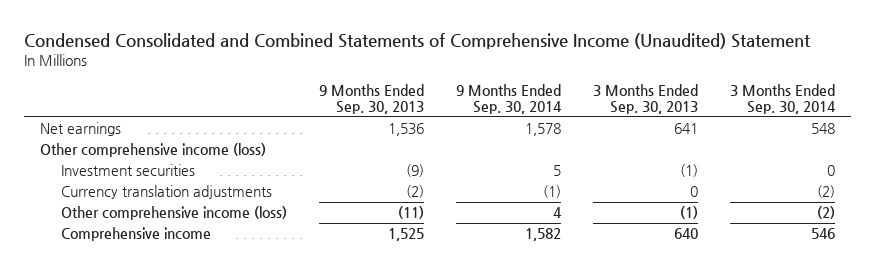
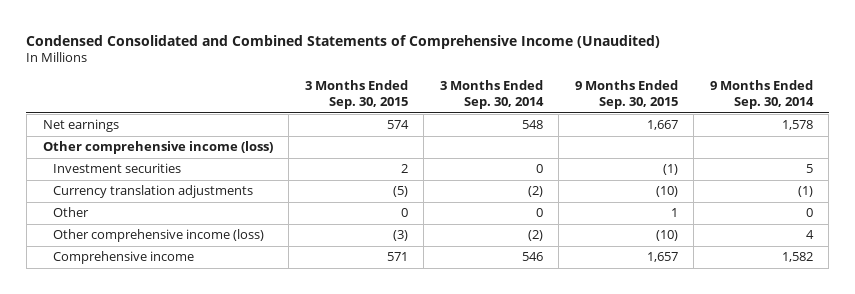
[23,32,811,49] Condensed Consolidated and Combined Statements of Comprehensive Income (Unaudited) Statement -> [26,34,661,49] Condensed Consolidated and Combined Statements of Comprehensive Income (Unaudited)
[318,83,424,115] 9 Months Ended Sep. 30, 2013 -> none
[592,83,698,115] 3 Months Ended Sep. 30, 2013 -> none
none -> [304,80,408,110] 3 Months Ended Sep. 30, 2015
none -> [574,80,678,110] 9 Months Ended Sep. 30, 2015
none -> [53,207,90,218] Other

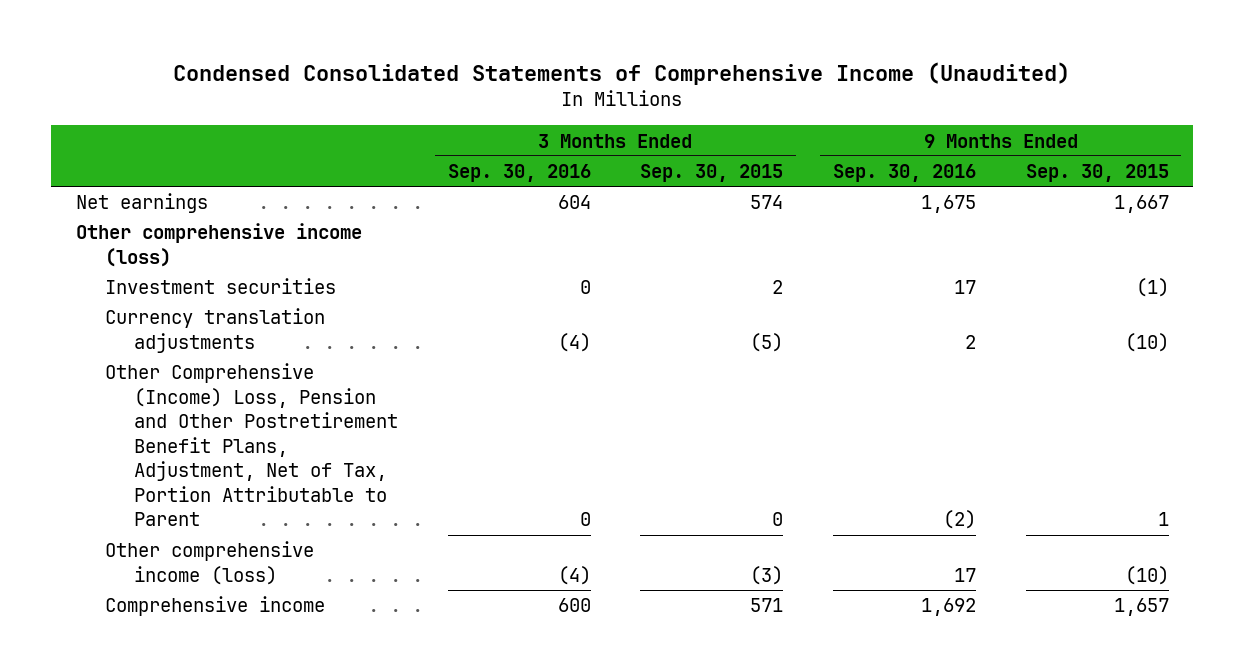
[26,34,661,49] Condensed Consolidated and Combined Statements of Comprehensive Income (Unaudited) -> [173,61,1071,85] Condensed Consolidated Statements of Comprehensive Income (Unaudited)
[439,80,544,110] 3 Months Ended Sep. 30, 2014 -> none
[709,80,814,110] 9 Months Ended Sep. 30, 2014 -> none
none -> [447,164,591,183] Sep. 30, 2016
none -> [832,164,976,183] Sep. 30, 2016
[53,207,90,218] Other -> none
none -> [104,363,398,527] Other Comprehensive (Income) Loss, Pension and Other Postretirement Benefit Plans, Adjustment, Net of Tax, Portion Attributable to Parent

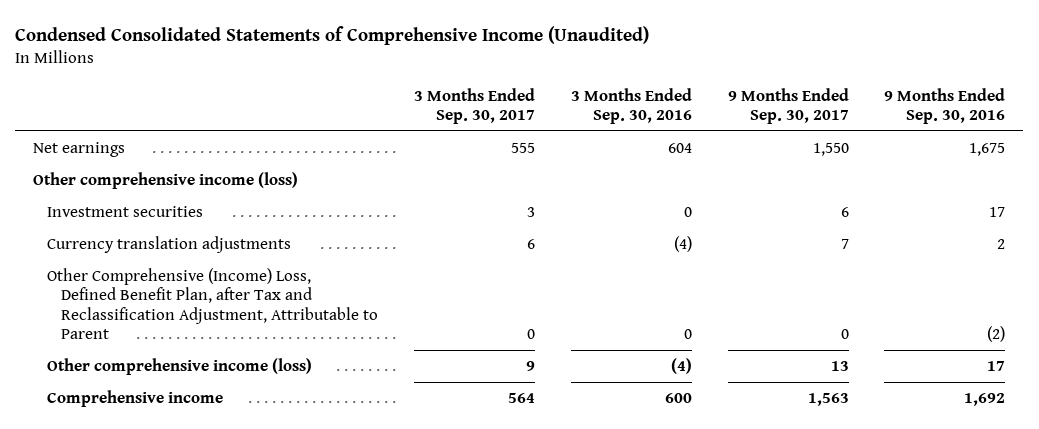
[640,164,784,183] Sep. 30, 2015 -> none
[1025,164,1169,183] Sep. 30, 2015 -> none
none -> [413,87,535,124] 3 Months Ended Sep. 30, 2017
none -> [727,87,849,124] 9 Months Ended Sep. 30, 2017
[104,363,398,527] Other Comprehensive (Income) Loss, Pension and Other Postretirement Benefit Plans, Adjustment, Net of Tax, Portion Attributable to Parent -> [47,268,379,339] Other Comprehensive (Income) Loss, Defined Benefit Plan, after Tax and Reclassification Adjustment, Attributable to Parent

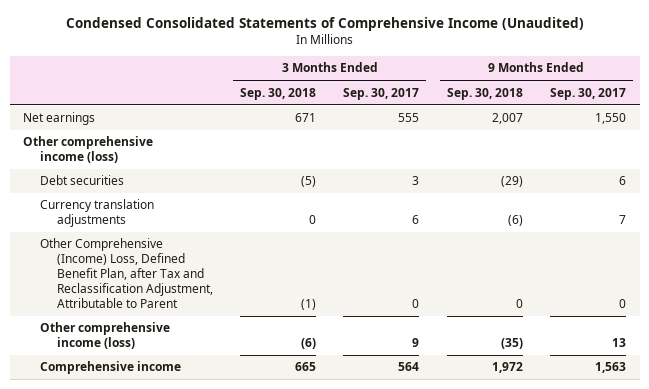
[570,87,692,124] 3 Months Ended Sep. 30, 2016 -> none
[884,87,1006,124] 9 Months Ended Sep. 30, 2016 -> none
none -> [240,87,317,100] Sep. 30, 2018
none -> [446,87,523,100] Sep. 30, 2018
[47,206,204,218] Investment securities -> [40,175,125,186] Debt securities

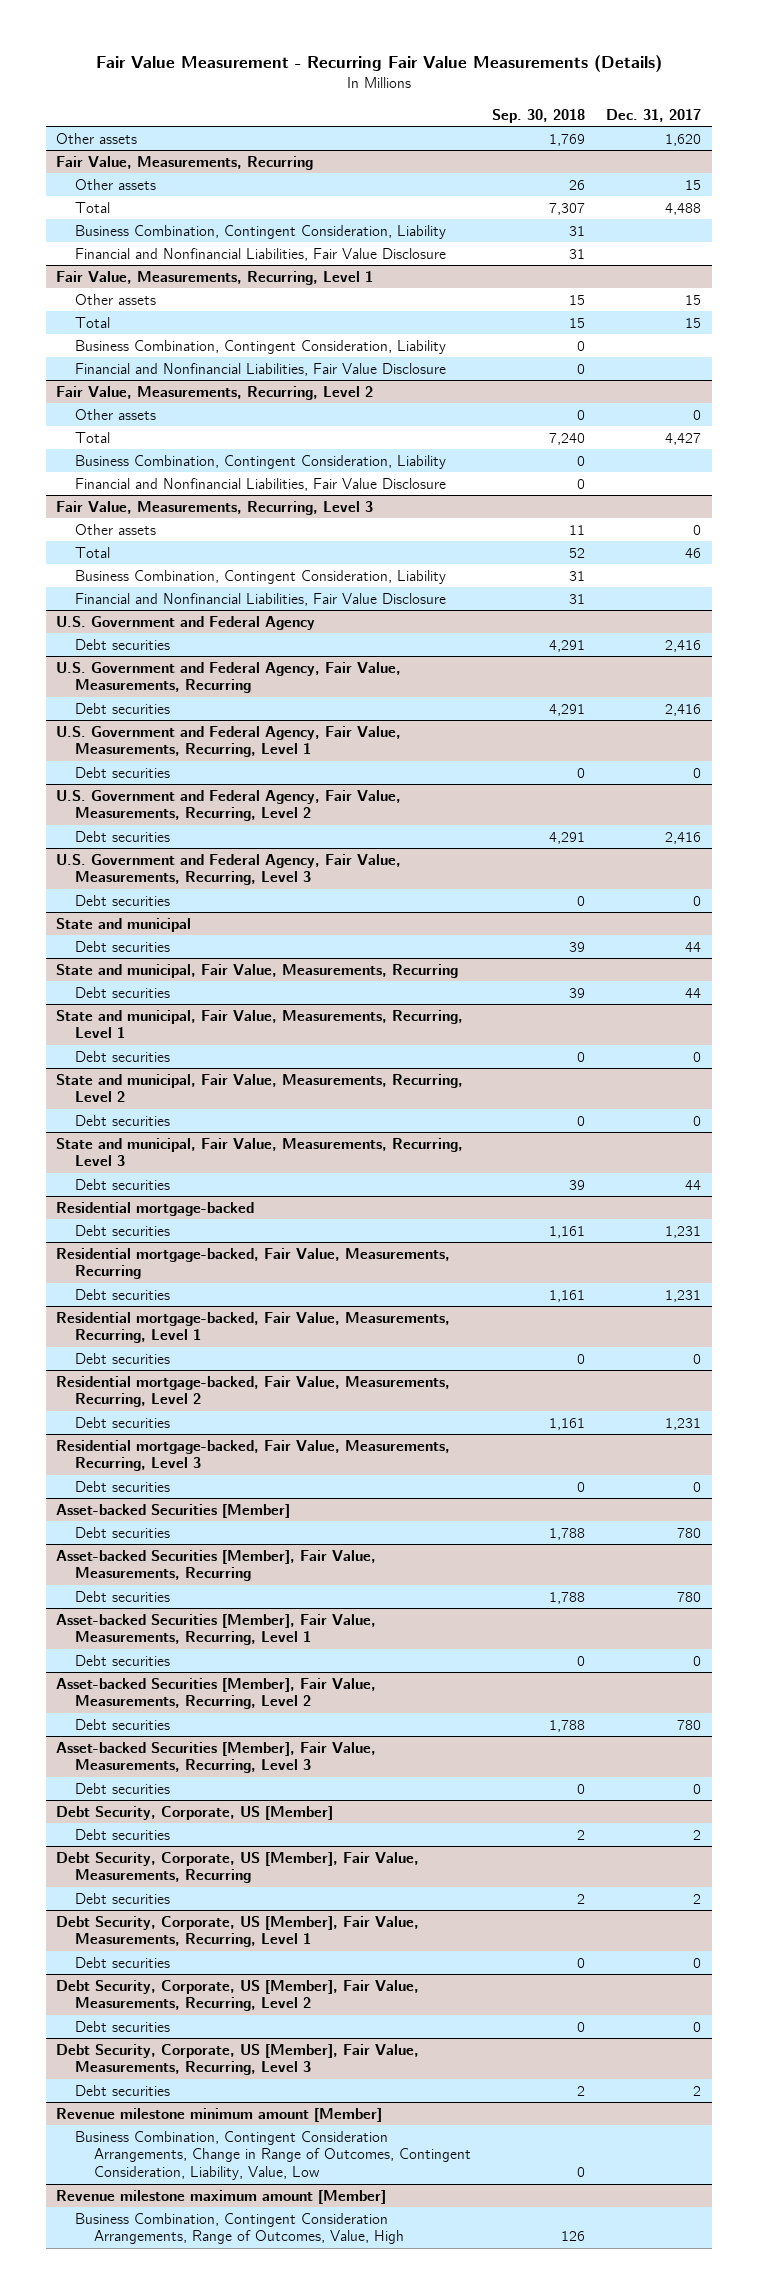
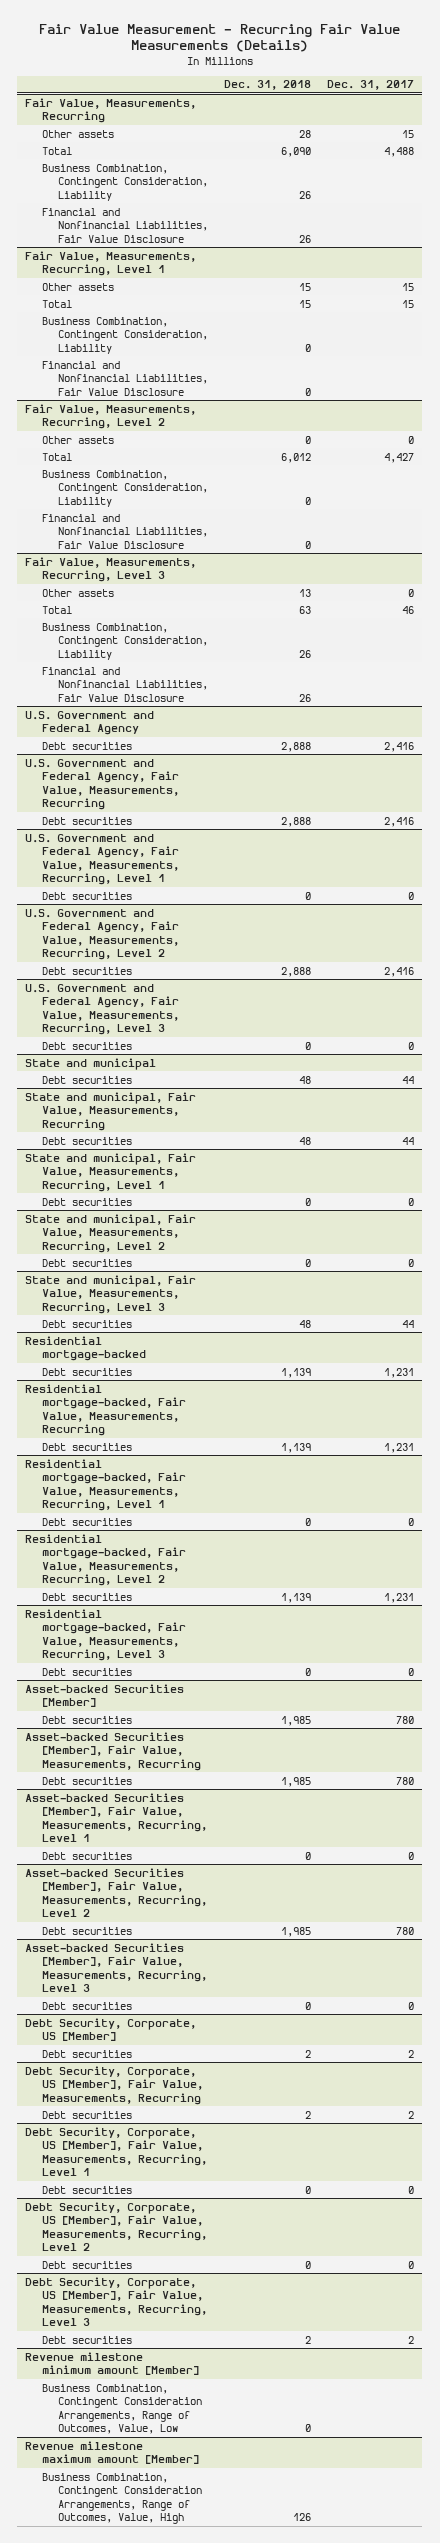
[492,108,586,123] Sep. 30, 2018 -> none
none -> [224,80,312,91] Dec. 31, 2018
[56,132,138,144] Other assets -> none
[75,2130,472,2181] Business Combination, Contingent Consideration Arrangements, Change in Range of Outcomes, Contingent Consideration, Liability, Value, Low -> [41,2383,203,2435] Business Combination, Contingent Consideration Arrangements, Range of Outcomes, Value, Low

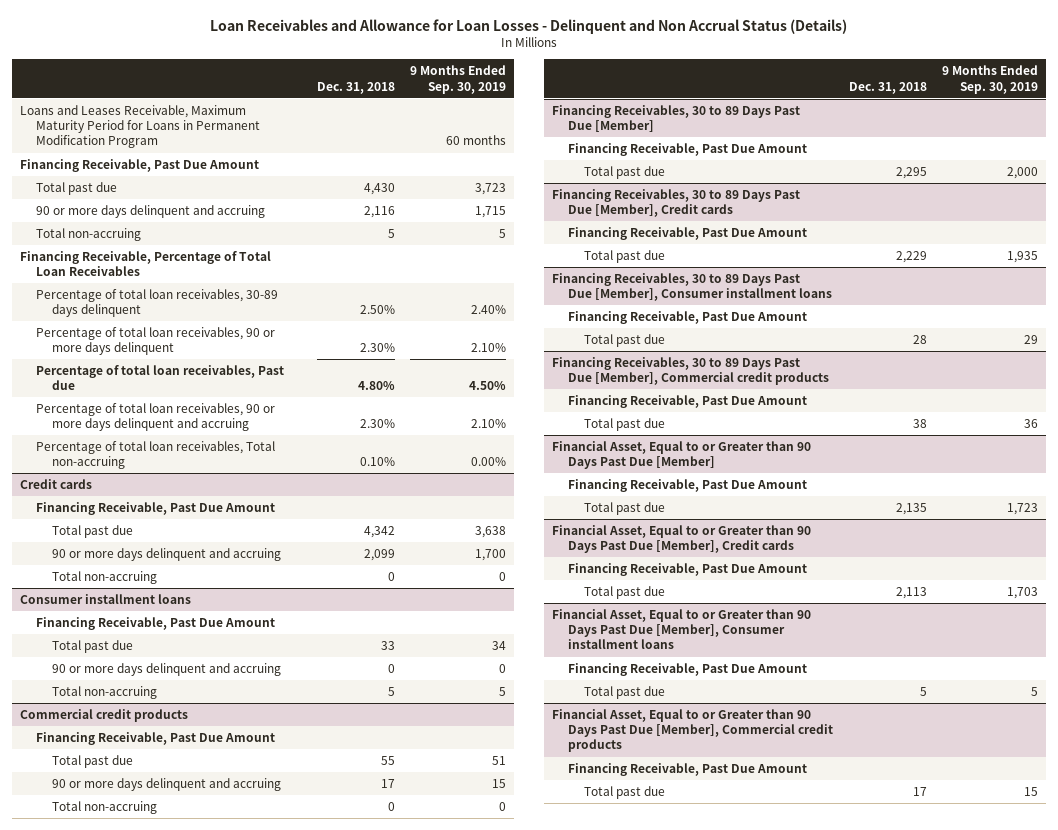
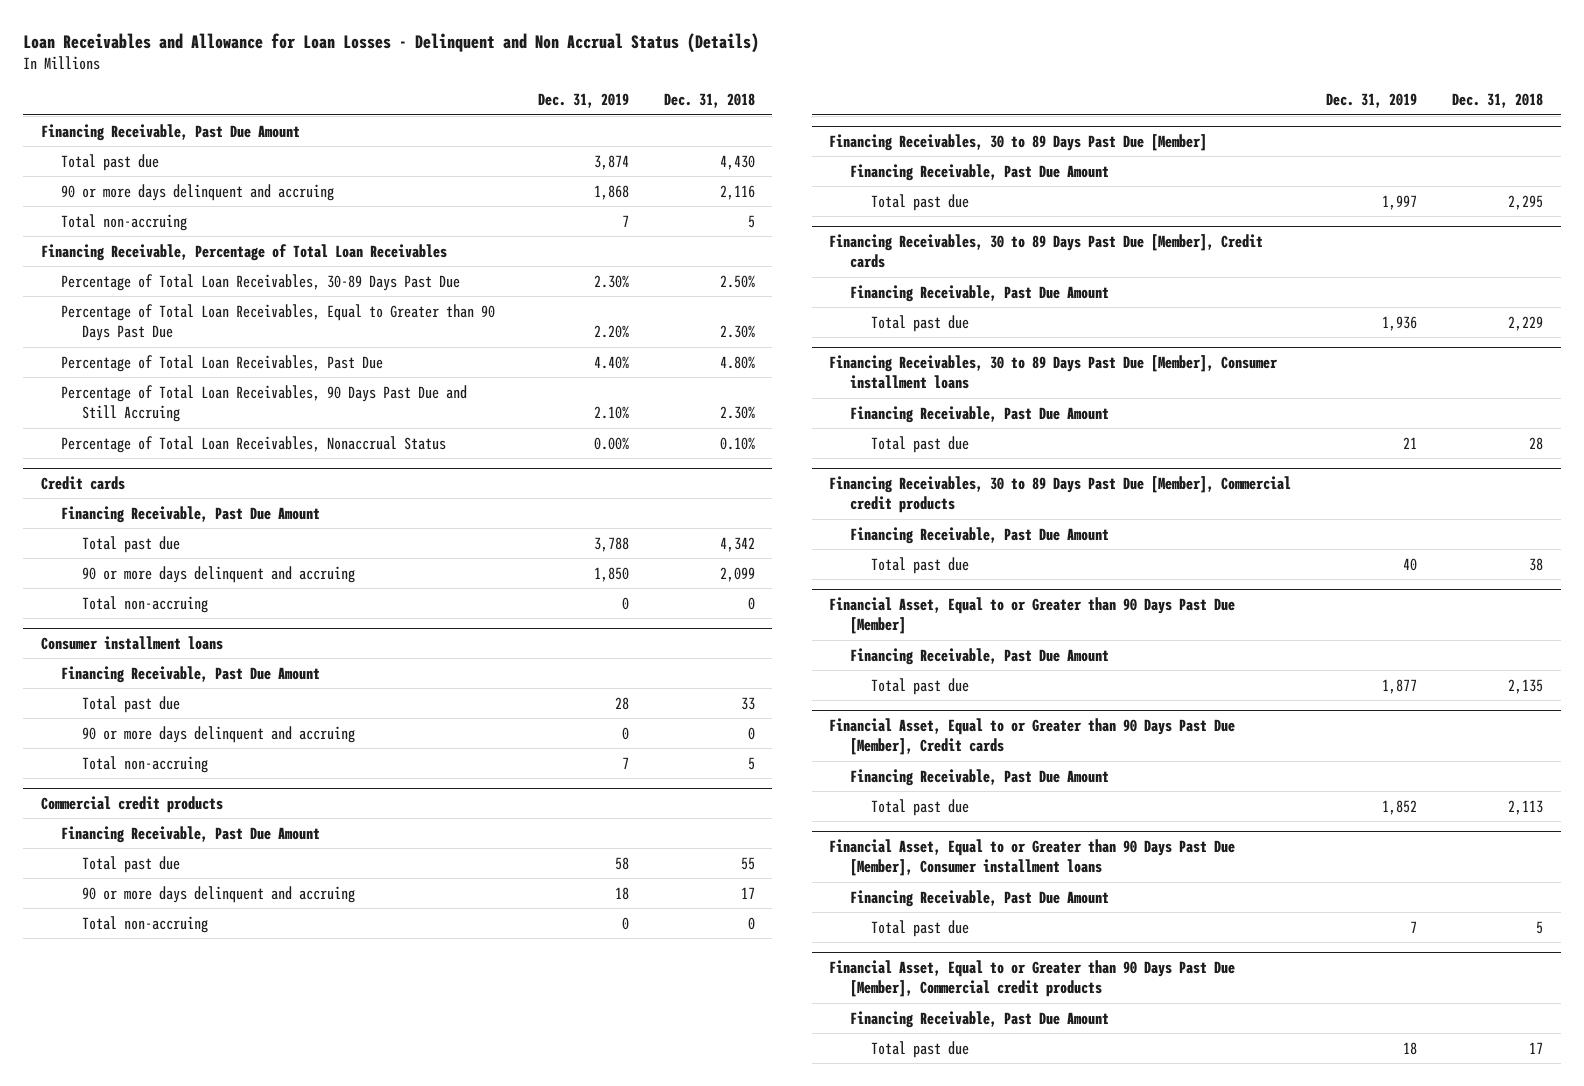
[410,65,507,94] 9 Months Ended Sep. 30, 2019 -> none
none -> [537,93,629,109] Dec. 31, 2019
[20,105,261,149] Loans and Leases Receivable, Maximum Maturity Period for Loans in Permanent Modification Program -> none
[36,289,279,318] Percentage of total loan receivables, 30-89 days delinquent -> [61,273,461,291] Percentage of Total Loan Receivables, 30-89 Days Past Due
[36,327,276,356] Percentage of total loan receivables, 90 or more days delinquent -> [61,303,496,342] Percentage of Total Loan Receivables, Equal to Greater than 90 Days Past Due
[36,365,285,391] Percentage of total loan receivables, Past due -> [61,354,384,372] Percentage of Total Loan Receivables, Past Due
[36,403,276,432] Percentage of total loan receivables, 90 or more days delinquent and accruing -> [61,384,468,423] Percentage of Total Loan Receivables, 90 Days Past Due and Still Accruing
[36,441,276,470] Percentage of total loan receivables, Total non-accruing -> [61,435,447,453] Percentage of Total Loan Receivables, Nonaccrual Status

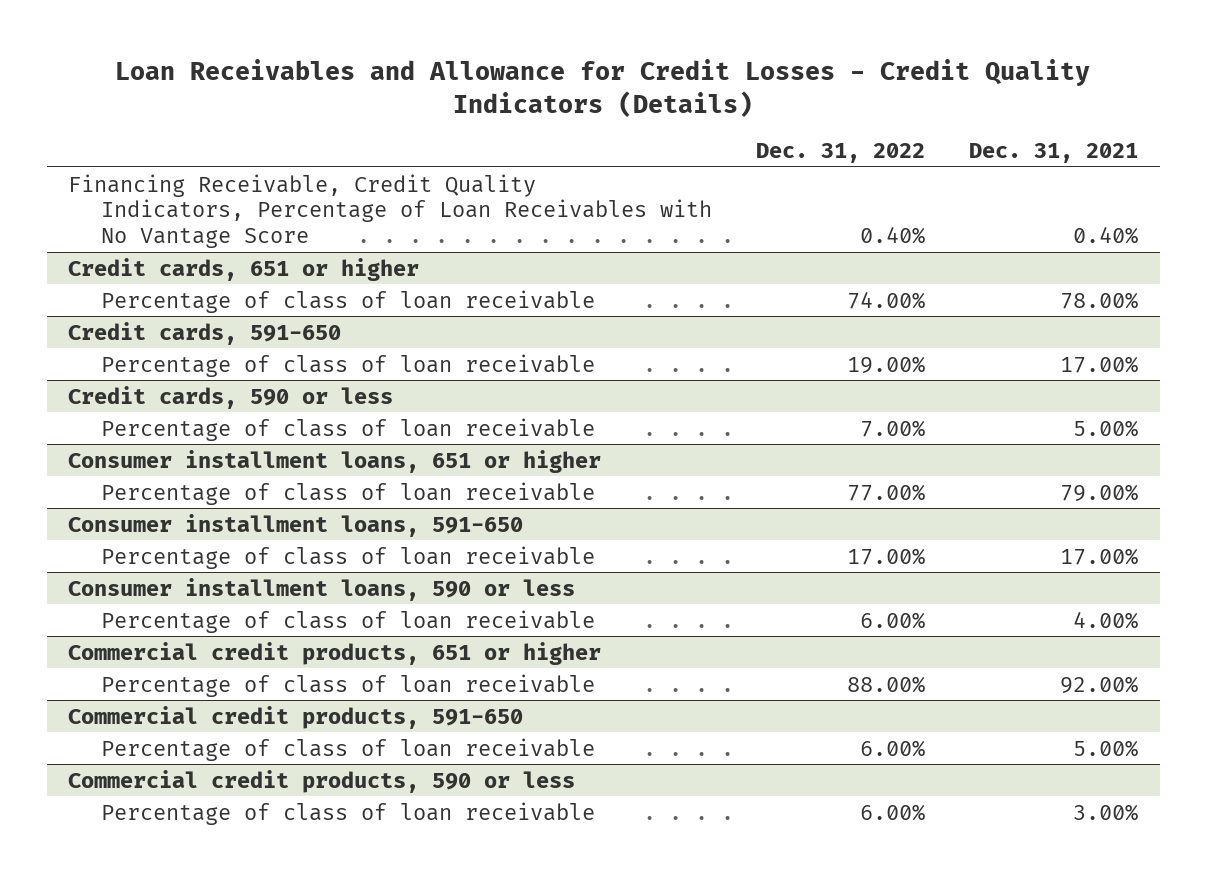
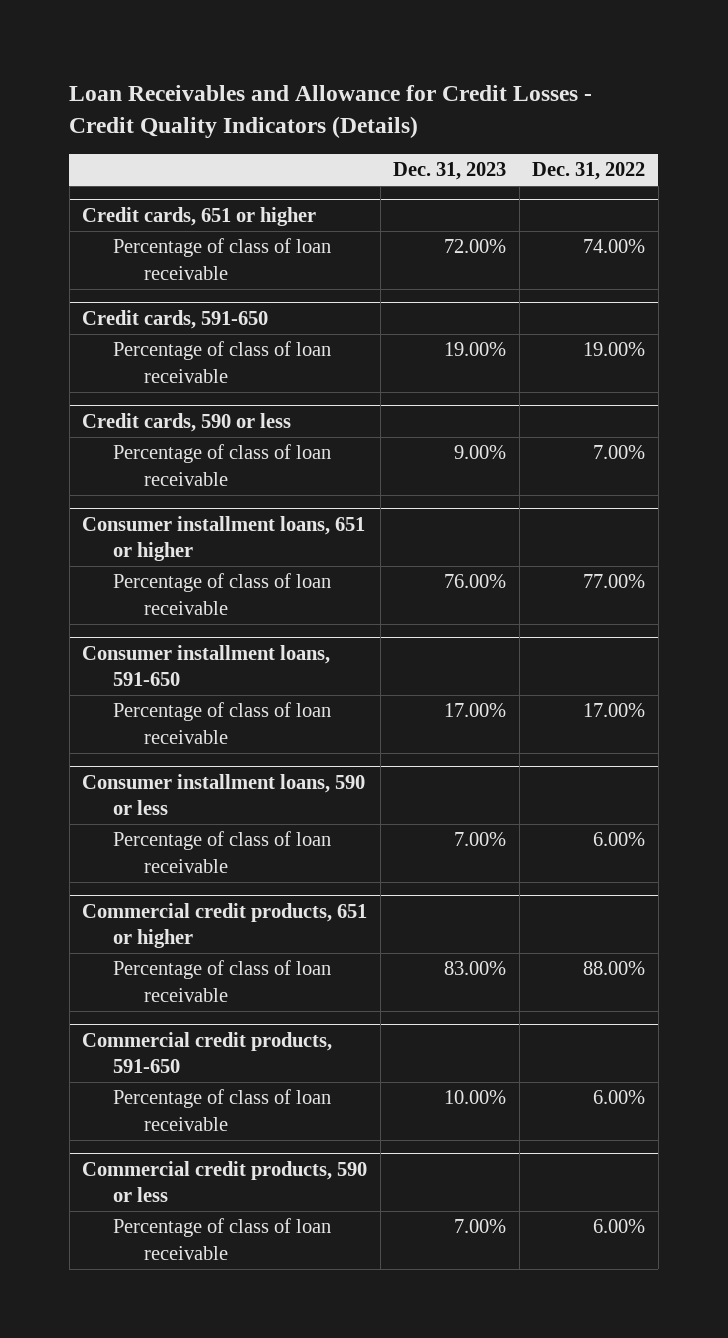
[968,142,1138,163] Dec. 31, 2021 -> none
none -> [393,162,507,181] Dec. 31, 2023
[68,173,713,249] Financing Receivable, Credit Quality Indicators, Percentage of Loan Receivables with No Vantage Score -> none

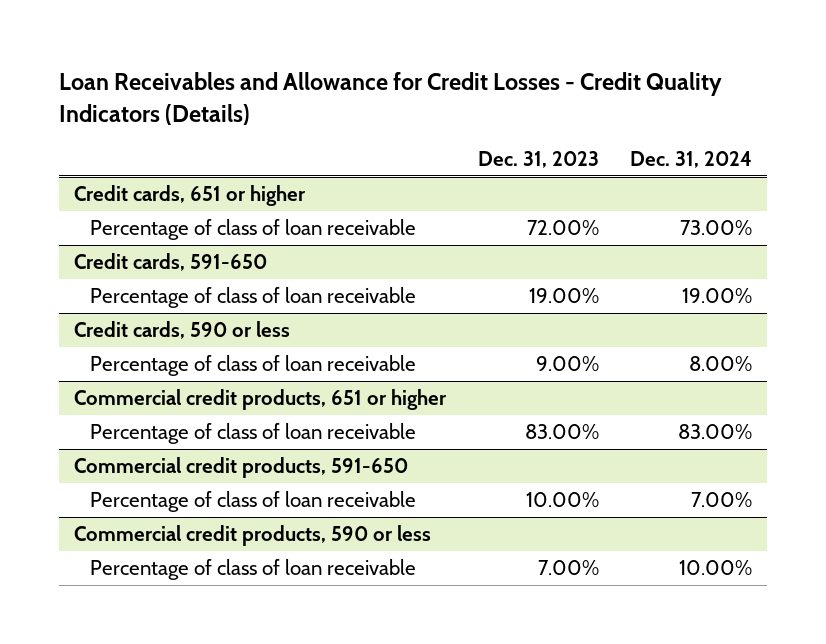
[532,162,646,181] Dec. 31, 2022 -> none
none -> [629,150,752,168] Dec. 31, 2024
[82,515,366,561] Consumer installment loans, 651 or higher -> none
[113,573,332,615] Percentage of class of loan receivable -> none
[82,644,331,686] Consumer installment loans, 591-650 -> none
[113,702,332,744] Percentage of class of loan receivable -> none
[82,773,366,815] Consumer installment loans, 590 or less -> none
[113,831,332,873] Percentage of class of loan receivable -> none

